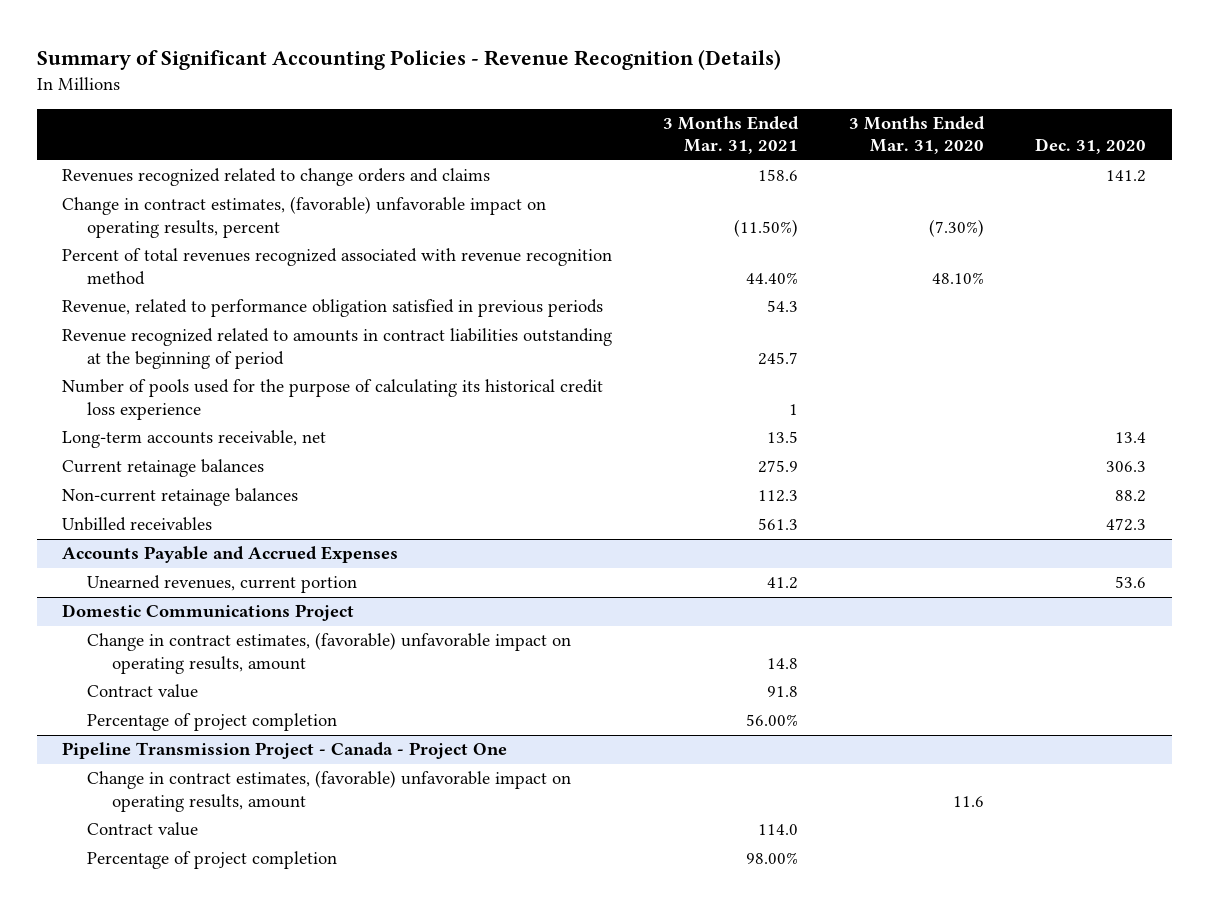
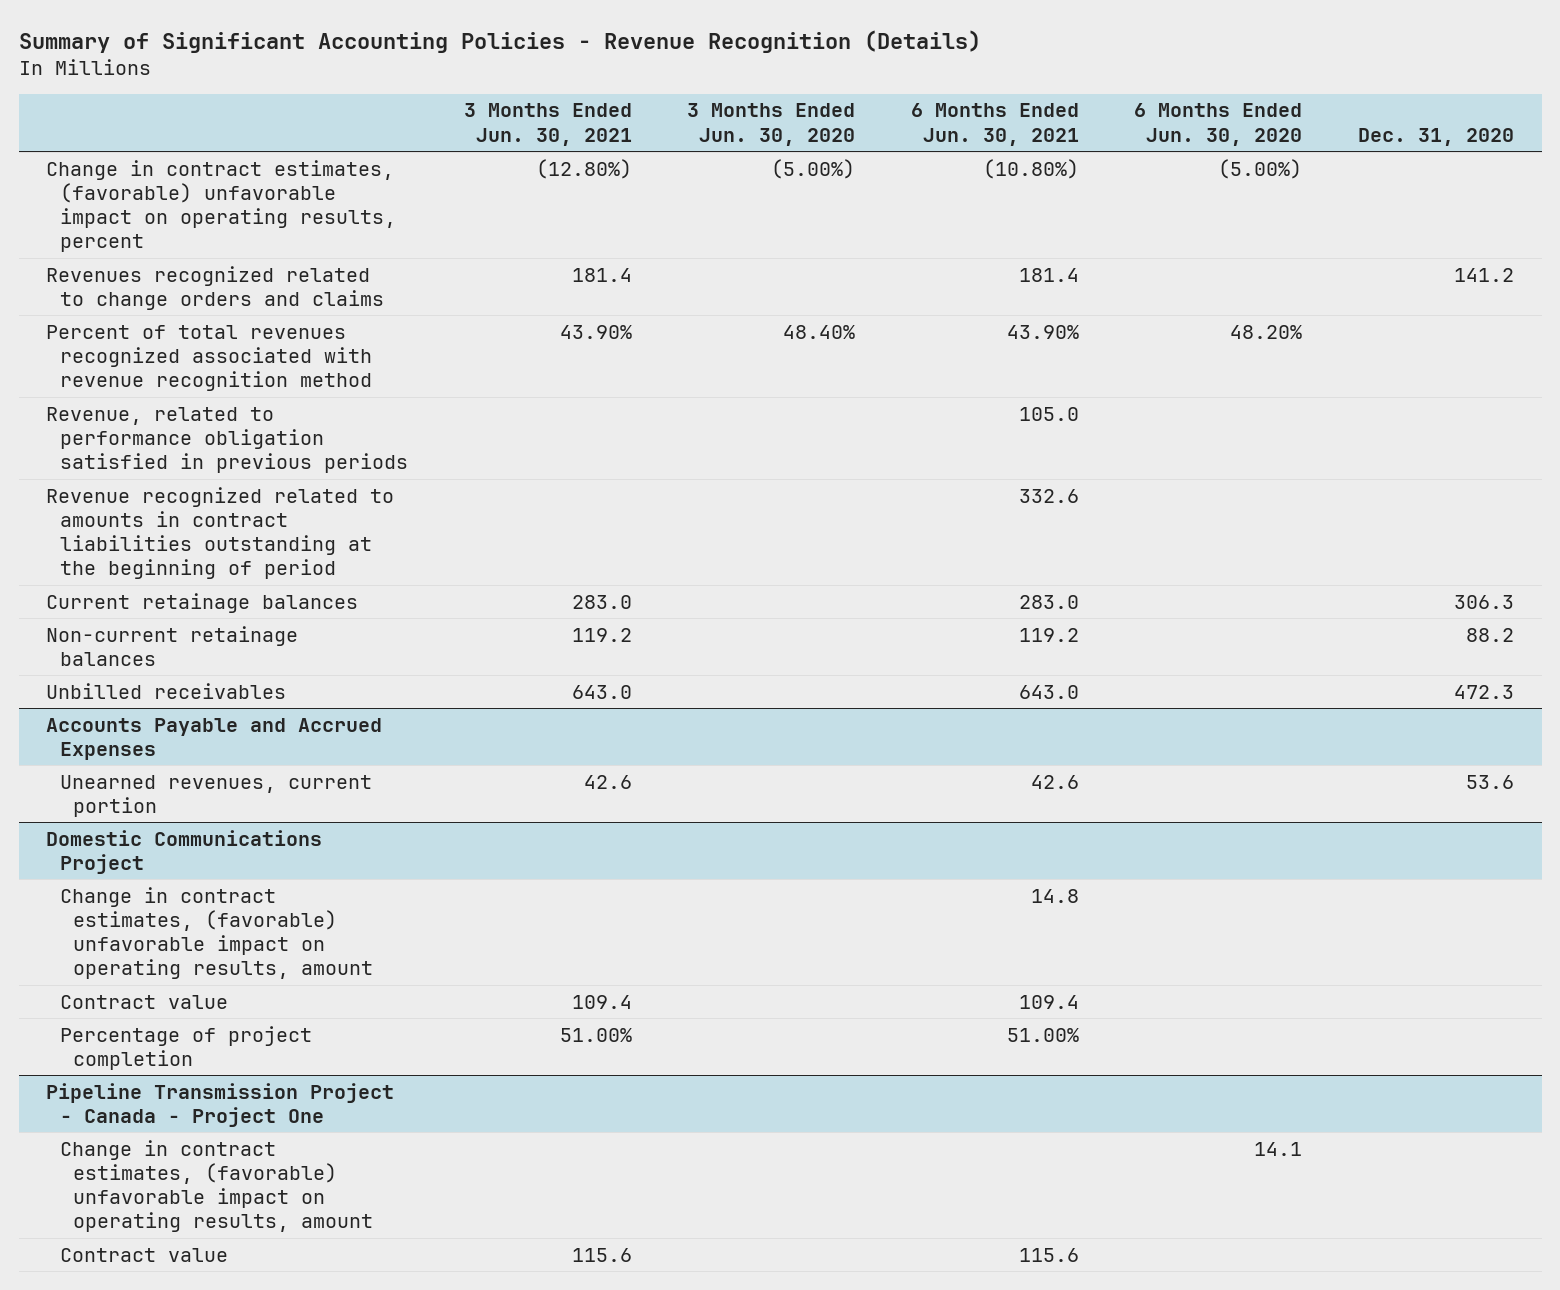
[663,116,800,155] 3 Months Ended Mar. 31, 2021 -> none
[849,116,986,155] 3 Months Ended Mar. 31, 2020 -> none
none -> [463,103,632,146] 3 Months Ended Jun. 30, 2021
none -> [687,103,856,146] 3 Months Ended Jun. 30, 2020
none -> [910,103,1079,146] 6 Months Ended Jun. 30, 2021
none -> [1134,103,1303,146] 6 Months Ended Jun. 30, 2020
[62,168,491,187] Revenues recognized related to change orders and claims -> [46,265,384,310] Revenues recognized related to change orders and claims
[62,379,604,420] Number of pools used for the purpose of calculating its historical credit loss experience -> none
[62,430,327,449] Long-term accounts receivable, net -> none
[86,851,337,870] Percentage of project completion -> none

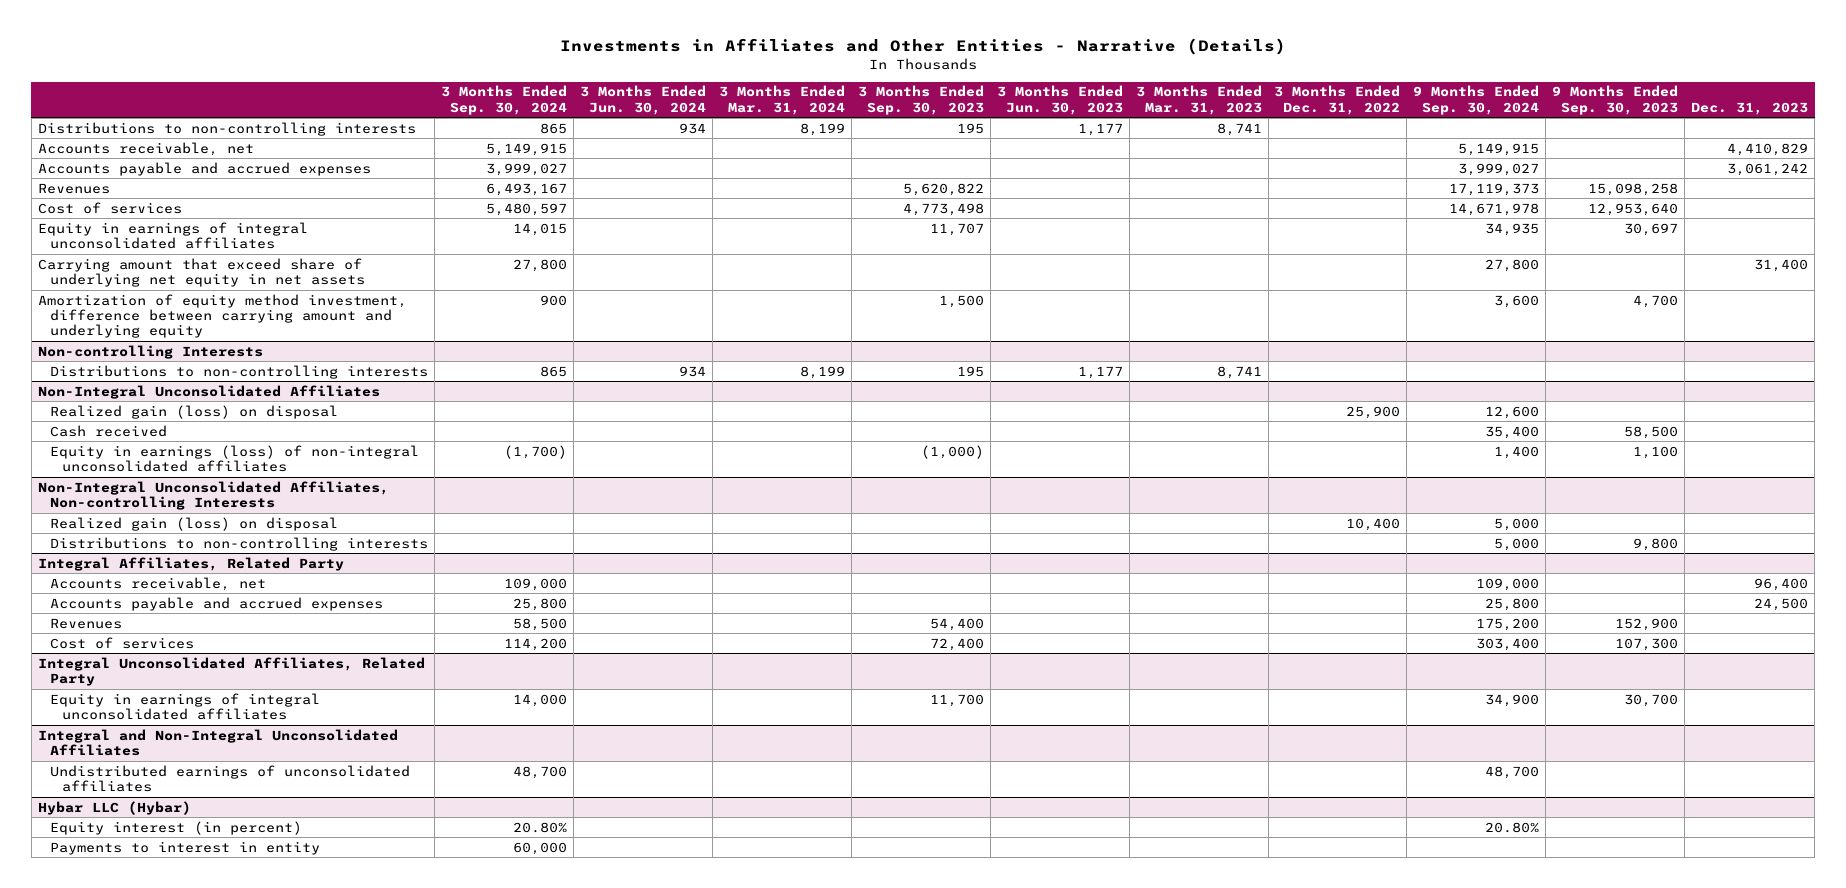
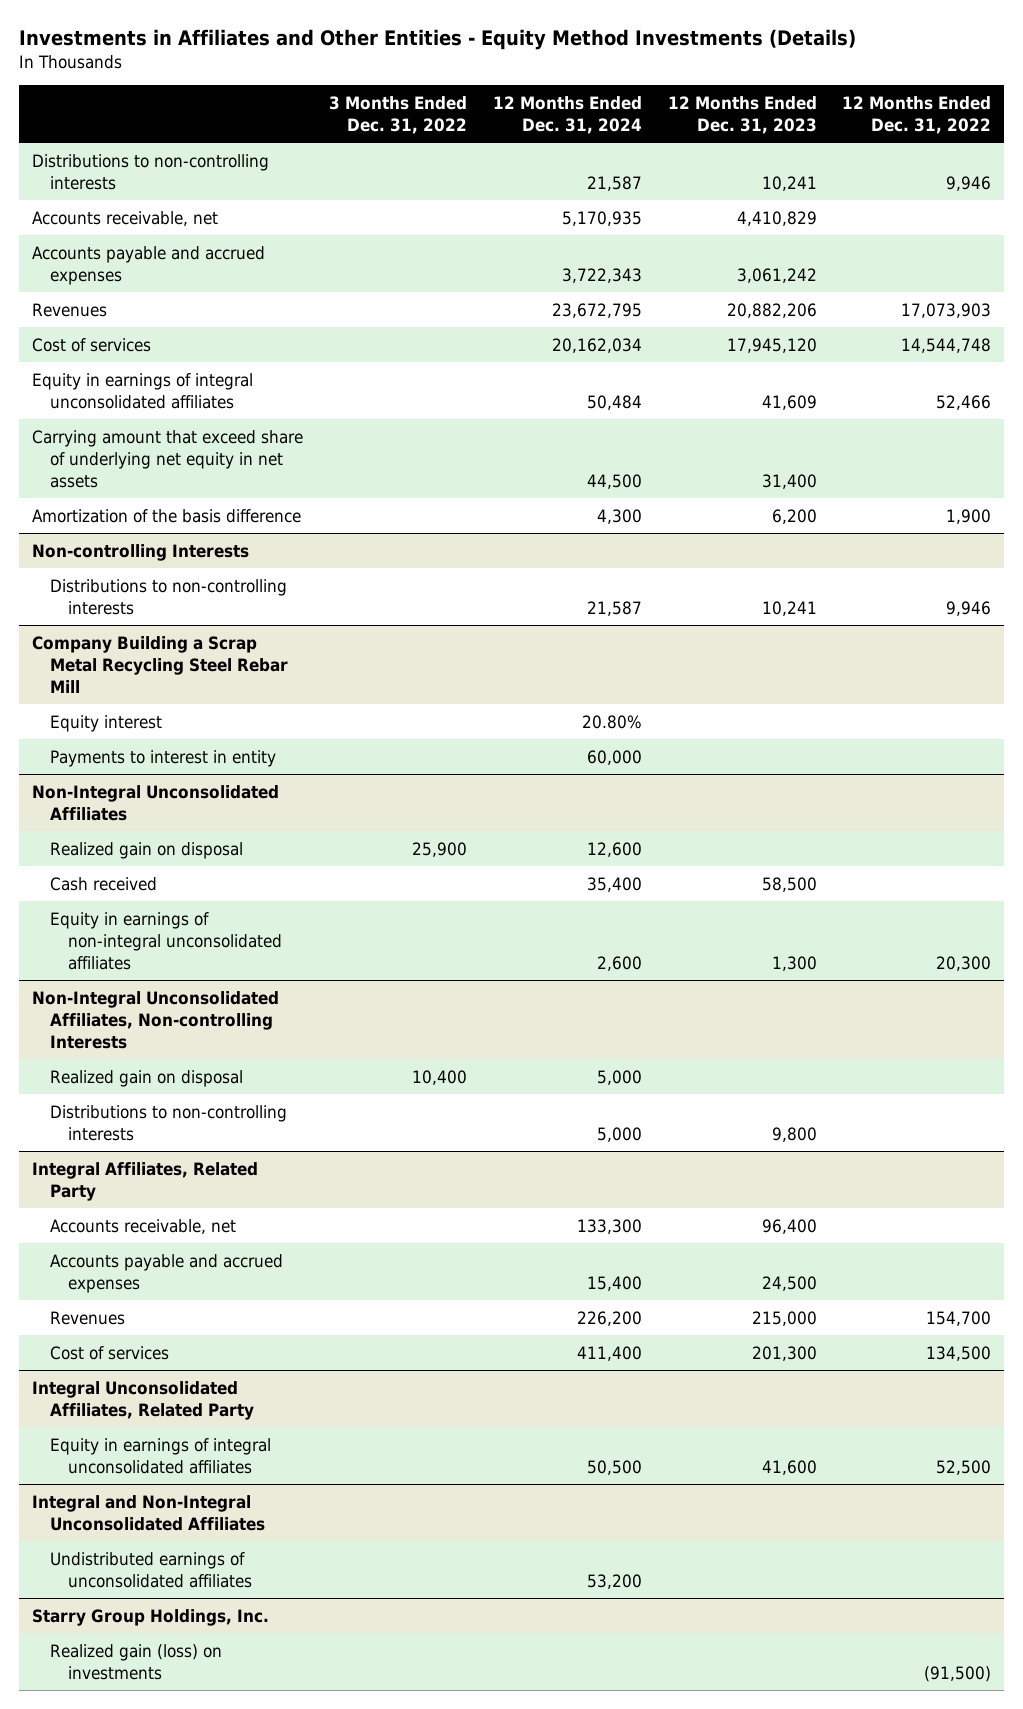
[559,38,1286,56] Investments in Affiliates and Other Entities - Narrative (Details) -> [18,29,856,51] Investments in Affiliates and Other Entities - Equity Method Investments (Details)
[440,85,567,115] 3 Months Ended Sep. 30, 2024 -> none
[579,85,706,115] 3 Months Ended Jun. 30, 2024 -> none
[718,85,845,115] 3 Months Ended Mar. 31, 2024 -> none
[857,85,984,115] 3 Months Ended Sep. 30, 2023 -> none
[996,85,1123,115] 3 Months Ended Jun. 30, 2023 -> none
[1135,85,1262,115] 3 Months Ended Mar. 31, 2023 -> none
[1413,85,1540,115] 9 Months Ended Sep. 30, 2024 -> none
[1552,85,1679,115] 9 Months Ended Sep. 30, 2023 -> none
[1691,101,1809,115] Dec. 31, 2023 -> none
none -> [492,95,642,134] 12 Months Ended Dec. 31, 2024
none -> [667,95,817,134] 12 Months Ended Dec. 31, 2023
none -> [842,95,992,134] 12 Months Ended Dec. 31, 2022
[37,293,407,339] Amortization of equity method investment, difference between carrying amount and underlying equity -> [31,508,301,523] Amortization of the basis difference
none -> [31,635,289,693] Company Building a Scrap Metal Recycling Steel Rebar Mill
none -> [50,714,163,732] Equity interest
none -> [50,749,277,767] Payments to interest in entity
[49,404,338,419] Realized gain (loss) on disposal -> [50,841,244,859] Realized gain on disposal
[49,444,419,472] Equity in earnings (loss) of non-integral unconsolidated affiliates -> [50,911,283,970] Equity in earnings of non-integral unconsolidated affiliates
[49,516,338,531] Realized gain (loss) on disposal -> [50,1069,244,1087] Realized gain on disposal
[37,800,191,815] Hybar LLC (Hybar) -> none
[49,820,302,835] Equity interest (in percent) -> none
[49,840,320,855] Payments to interest in entity -> none
none -> [31,1608,269,1626] Starry Group Holdings, Inc.
none -> [50,1643,223,1680] Realized gain (loss) on investments

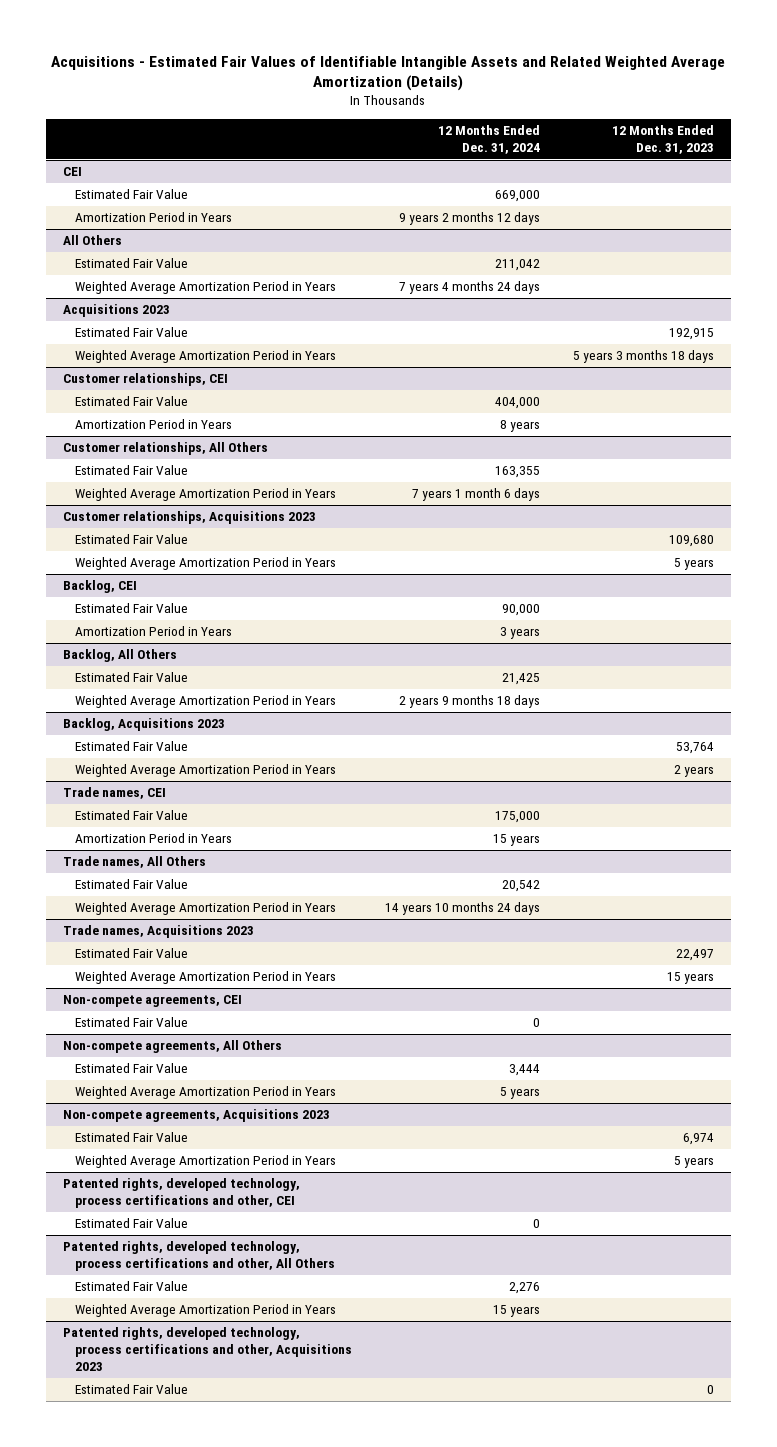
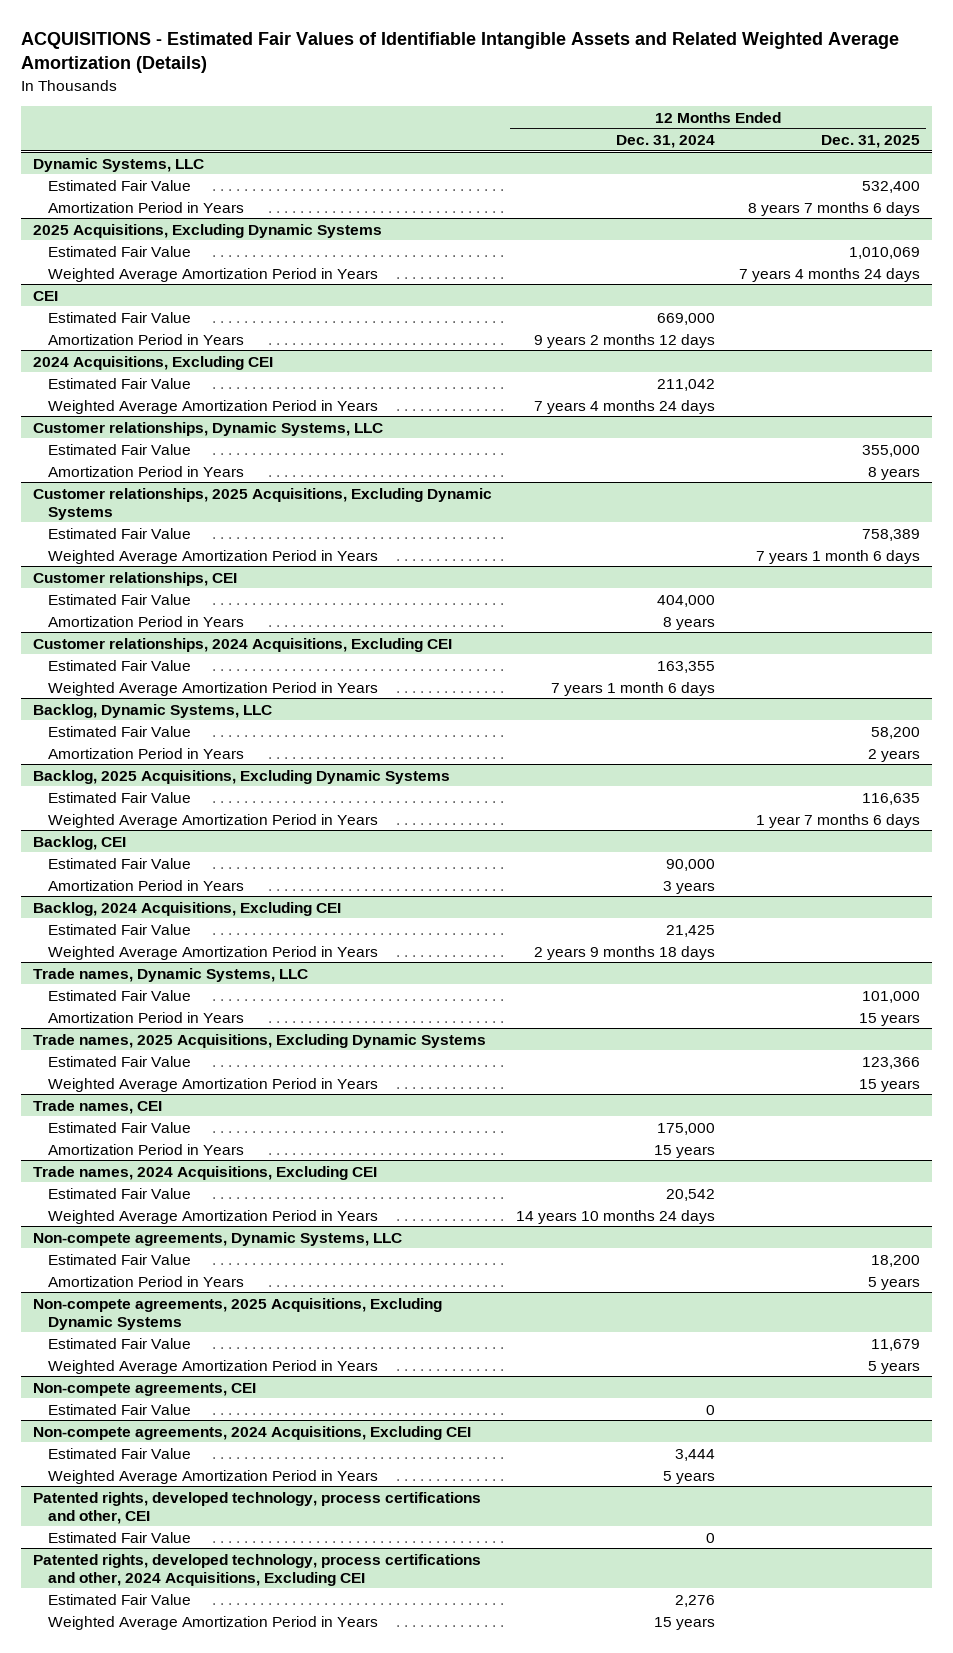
[51,55,726,92] Acquisitions - Estimated Fair Values of Identifiable Intangible Assets and Related Weighted Average Amortization (Details) -> [20,32,899,74] ACQUISITIONS - Estimated Fair Values of Identifiable Intangible Assets and Related Weighted Average Amortization (Details)
[612,125,715,154] 12 Months Ended Dec. 31, 2023 -> none
none -> [820,135,920,149] Dec. 31, 2025
none -> [32,157,204,172] Dynamic Systems, LLC
none -> [48,179,192,191] Estimated Fair Value
none -> [48,201,245,213] Amortization Period in Years
none -> [32,223,382,238] 2025 Acquisitions, Excluding Dynamic Systems
none -> [48,245,192,257] Estimated Fair Value
none -> [48,267,379,282] Weighted Average Amortization Period in Years
[62,235,122,246] All Others -> [32,355,273,370] 2024 Acquisitions, Excluding CEI
[62,304,170,318] Acquisitions 2023 -> none
[75,327,189,338] Estimated Fair Value -> none
[75,350,337,364] Weighted Average Amortization Period in Years -> none
none -> [32,421,383,436] Customer relationships, Dynamic Systems, LLC
none -> [48,443,192,455] Estimated Fair Value
none -> [48,465,245,477] Amortization Period in Years
none -> [32,487,492,520] Customer relationships, 2025 Acquisitions, Excluding Dynamic Systems
none -> [48,527,192,539] Estimated Fair Value
none -> [48,549,379,564] Weighted Average Amortization Period in Years
[62,442,268,456] Customer relationships, All Others -> [32,637,452,652] Customer relationships, 2024 Acquisitions, Excluding CEI
[62,511,316,525] Customer relationships, Acquisitions 2023 -> none
[75,534,189,545] Estimated Fair Value -> none
[75,557,337,571] Weighted Average Amortization Period in Years -> none
none -> [32,703,272,718] Backlog, Dynamic Systems, LLC
none -> [48,725,192,737] Estimated Fair Value
none -> [48,747,245,759] Amortization Period in Years
none -> [32,769,450,784] Backlog, 2025 Acquisitions, Excluding Dynamic Systems
none -> [48,791,192,803] Estimated Fair Value
none -> [48,813,379,828] Weighted Average Amortization Period in Years
[62,649,177,663] Backlog, All Others -> [32,901,341,916] Backlog, 2024 Acquisitions, Excluding CEI
[62,718,225,732] Backlog, Acquisitions 2023 -> none
[75,741,189,752] Estimated Fair Value -> none
[75,764,337,778] Weighted Average Amortization Period in Years -> none
none -> [32,967,308,982] Trade names, Dynamic Systems, LLC
none -> [48,989,192,1001] Estimated Fair Value
none -> [48,1011,245,1023] Amortization Period in Years
none -> [32,1033,486,1048] Trade names, 2025 Acquisitions, Excluding Dynamic Systems
none -> [48,1055,192,1067] Estimated Fair Value
none -> [48,1077,379,1092] Weighted Average Amortization Period in Years
[62,856,206,869] Trade names, All Others -> [32,1165,377,1180] Trade names, 2024 Acquisitions, Excluding CEI
[62,925,254,939] Trade names, Acquisitions 2023 -> none
[75,948,189,959] Estimated Fair Value -> none
[75,971,337,985] Weighted Average Amortization Period in Years -> none
none -> [32,1231,402,1246] Non-compete agreements, Dynamic Systems, LLC
none -> [48,1253,192,1265] Estimated Fair Value
none -> [48,1275,245,1287] Amortization Period in Years
none -> [32,1297,442,1330] Non-compete agreements, 2025 Acquisitions, Excluding Dynamic Systems
none -> [48,1337,192,1349] Estimated Fair Value
none -> [48,1359,379,1374] Weighted Average Amortization Period in Years
[62,1040,282,1054] Non-compete agreements, All Others -> [32,1425,471,1440] Non-compete agreements, 2024 Acquisitions, Excluding CEI
[62,1109,330,1123] Non-compete agreements, Acquisitions 2023 -> none
[75,1132,189,1143] Estimated Fair Value -> none
[75,1155,337,1169] Weighted Average Amortization Period in Years -> none
[62,1241,336,1272] Patented rights, developed technology, process certifications and other, All Others -> [32,1553,481,1586] Patented rights, developed technology, process certifications and other, 2024 Acquisitions, Excluding CEI
[62,1327,353,1371] Patented rights, developed technology, process certifications and other, Acquisitions 2023 -> none
[75,1384,189,1395] Estimated Fair Value -> none

